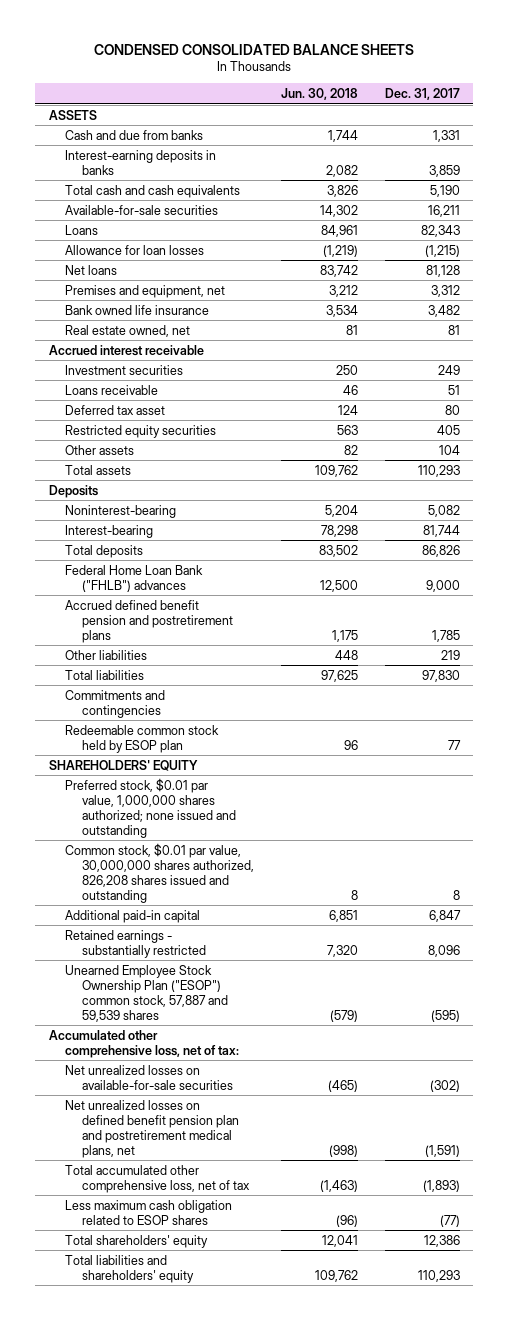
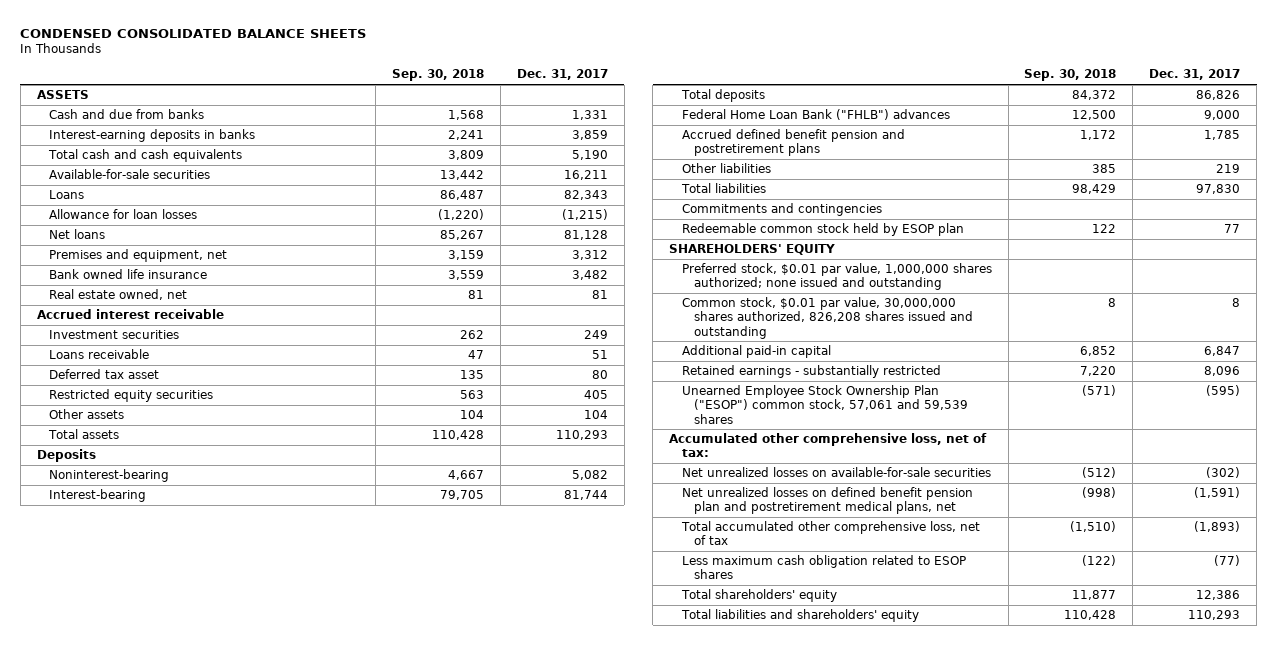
[280,88,358,101] Jun. 30, 2018 -> none
none -> [392,69,485,82] Sep. 30, 2018
[65,964,229,1022] Unearned Employee Stock Ownership Plan ("ESOP") common stock, 57,887 and 59,539 shares -> [681,385,969,424] Unearned Employee Stock Ownership Plan ("ESOP") common stock, 57,061 and 59,539 shares

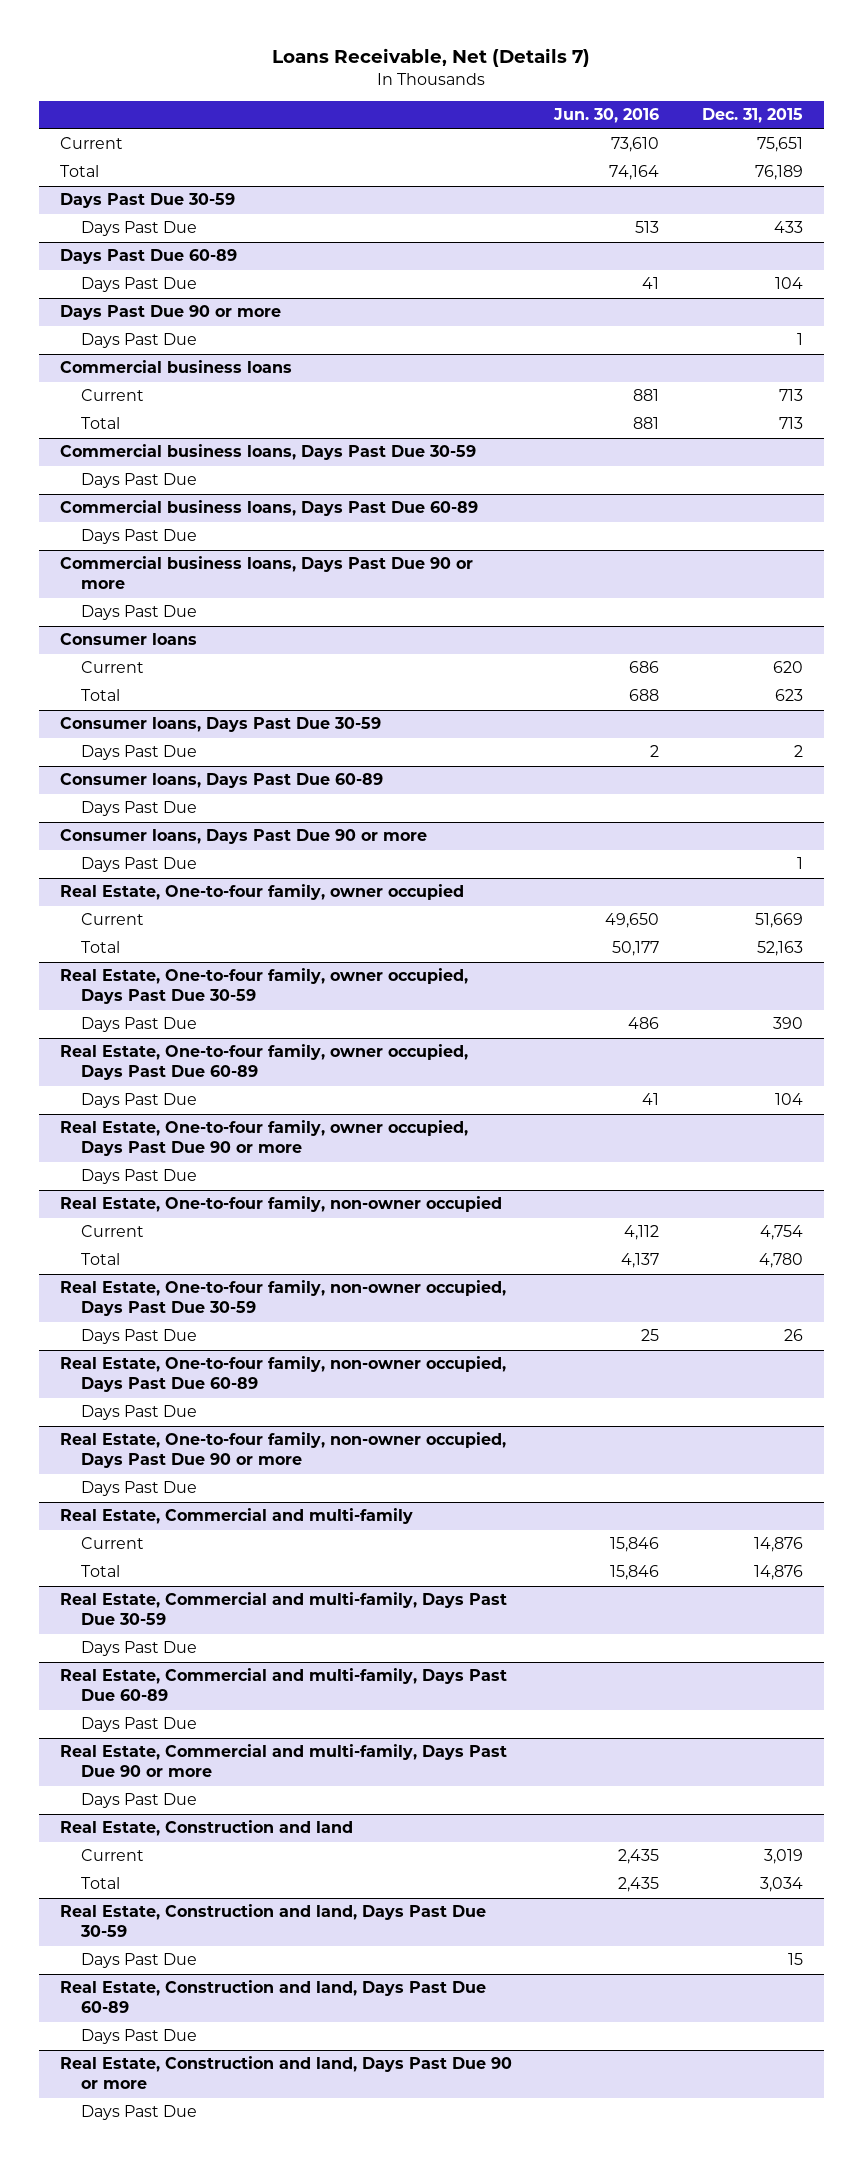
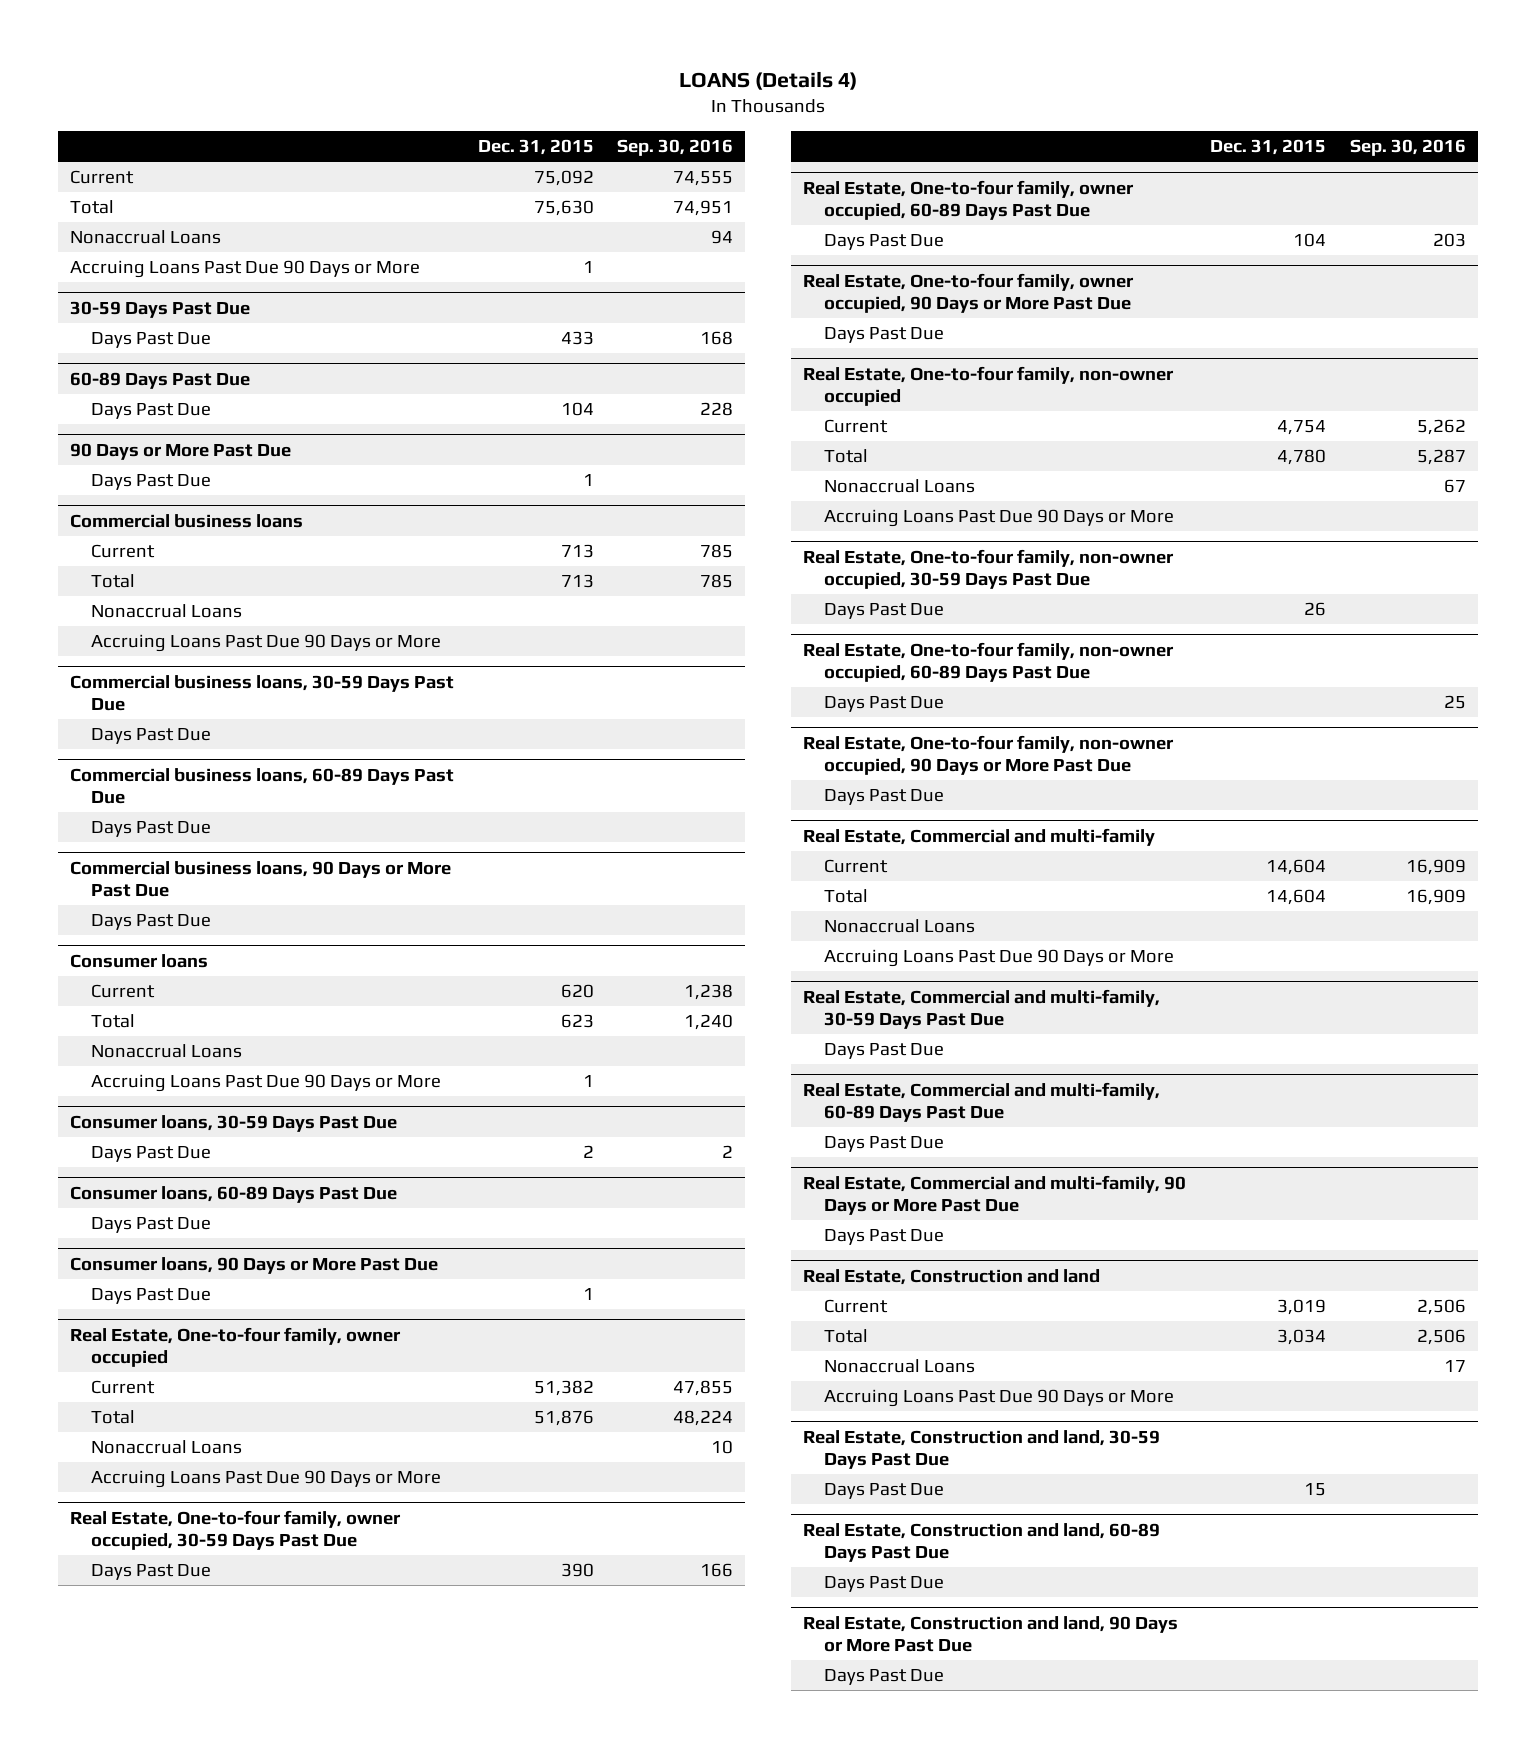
[272,48,591,68] Loans Receivable, Net (Details 7) -> [679,71,858,91] LOANS (Details 4)
[553,108,660,124] Jun. 30, 2016 -> none
none -> [617,138,734,156] Sep. 30, 2016
[756,137,803,153] 75,651 -> [533,170,594,187] 75,092
[754,165,803,181] 76,189 -> [533,200,594,217] 75,630
none -> [70,230,222,245] Nonaccrual Loans
none -> [70,260,421,279] Accruing Loans Past Due 90 Days or More
[59,193,235,209] Days Past Due 30-59 -> [70,301,251,319] 30-59 Days Past Due
[59,249,237,265] Days Past Due 60-89 -> [70,372,251,390] 60-89 Days Past Due
[59,305,281,321] Days Past Due 90 or more -> [70,443,292,461] 90 Days or More Past Due
none -> [91,604,243,619] Nonaccrual Loans
none -> [91,634,442,653] Accruing Loans Past Due 90 Days or More
[59,444,476,461] Commercial business loans, Days Past Due 30-59 -> [70,675,455,711] Commercial business loans, 30-59 Days Past Due
[59,500,478,517] Commercial business loans, Days Past Due 60-89 -> [70,768,455,804] Commercial business loans, 60-89 Days Past Due
[59,556,473,590] Commercial business loans, Days Past Due 90 or more -> [70,861,452,897] Commercial business loans, 90 Days or More Past Due
none -> [91,1044,243,1059] Nonaccrual Loans
none -> [91,1074,442,1093] Accruing Loans Past Due 90 Days or More
[59,717,381,733] Consumer loans, Days Past Due 30-59 -> [70,1115,398,1133] Consumer loans, 30-59 Days Past Due
[59,773,383,789] Consumer loans, Days Past Due 60-89 -> [70,1186,398,1204] Consumer loans, 60-89 Days Past Due
[59,829,427,845] Consumer loans, Days Past Due 90 or more -> [70,1257,439,1275] Consumer loans, 90 Days or More Past Due
[754,913,803,929] 51,669 -> [533,1380,594,1397] 51,382
[756,941,803,957] 52,163 -> [533,1410,594,1427] 51,876
none -> [91,1440,243,1455] Nonaccrual Loans
none -> [91,1470,442,1489] Accruing Loans Past Due 90 Days or More
[59,968,468,1005] Real Estate, One-to-four family, owner occupied, Days Past Due 30-59 -> [70,1510,402,1550] Real Estate, One-to-four family, owner occupied, 30-59 Days Past Due
[59,1044,468,1081] Real Estate, One-to-four family, owner occupied, Days Past Due 60-89 -> [802,180,1134,220] Real Estate, One-to-four family, owner occupied, 60-89 Days Past Due
[59,1120,468,1157] Real Estate, One-to-four family, owner occupied, Days Past Due 90 or more -> [802,273,1134,313] Real Estate, One-to-four family, owner occupied, 90 Days or More Past Due
none -> [823,479,975,494] Nonaccrual Loans
none -> [823,509,1174,528] Accruing Loans Past Due 90 Days or More
[59,1280,506,1317] Real Estate, One-to-four family, non-owner occupied, Days Past Due 30-59 -> [802,549,1174,589] Real Estate, One-to-four family, non-owner occupied, 30-59 Days Past Due
[59,1356,506,1393] Real Estate, One-to-four family, non-owner occupied, Days Past Due 60-89 -> [802,642,1174,682] Real Estate, One-to-four family, non-owner occupied, 60-89 Days Past Due
[59,1432,506,1469] Real Estate, One-to-four family, non-owner occupied, Days Past Due 90 or more -> [802,735,1174,775] Real Estate, One-to-four family, non-owner occupied, 90 Days or More Past Due
[753,1537,803,1553] 14,876 -> [1266,859,1327,876] 14,604
[753,1565,803,1581] 14,876 -> [1266,889,1327,906] 14,604
none -> [823,919,975,934] Nonaccrual Loans
none -> [823,949,1174,968] Accruing Loans Past Due 90 Days or More
[59,1592,507,1626] Real Estate, Commercial and multi-family, Days Past Due 30-59 -> [802,989,1160,1029] Real Estate, Commercial and multi-family, 30-59 Days Past Due
[59,1668,507,1702] Real Estate, Commercial and multi-family, Days Past Due 60-89 -> [802,1082,1160,1122] Real Estate, Commercial and multi-family, 60-89 Days Past Due
[59,1744,507,1778] Real Estate, Commercial and multi-family, Days Past Due 90 or more -> [802,1175,1186,1215] Real Estate, Commercial and multi-family, 90 Days or More Past Due
none -> [823,1359,975,1374] Nonaccrual Loans
none -> [823,1389,1174,1408] Accruing Loans Past Due 90 Days or More
[59,1904,486,1938] Real Estate, Construction and land, Days Past Due 30-59 -> [802,1430,1160,1469] Real Estate, Construction and land, 30-59 Days Past Due
[59,1980,486,2014] Real Estate, Construction and land, Days Past Due 60-89 -> [802,1523,1160,1562] Real Estate, Construction and land, 60-89 Days Past Due
[59,2056,512,2090] Real Estate, Construction and land, Days Past Due 90 or more -> [802,1616,1178,1652] Real Estate, Construction and land, 90 Days or More Past Due

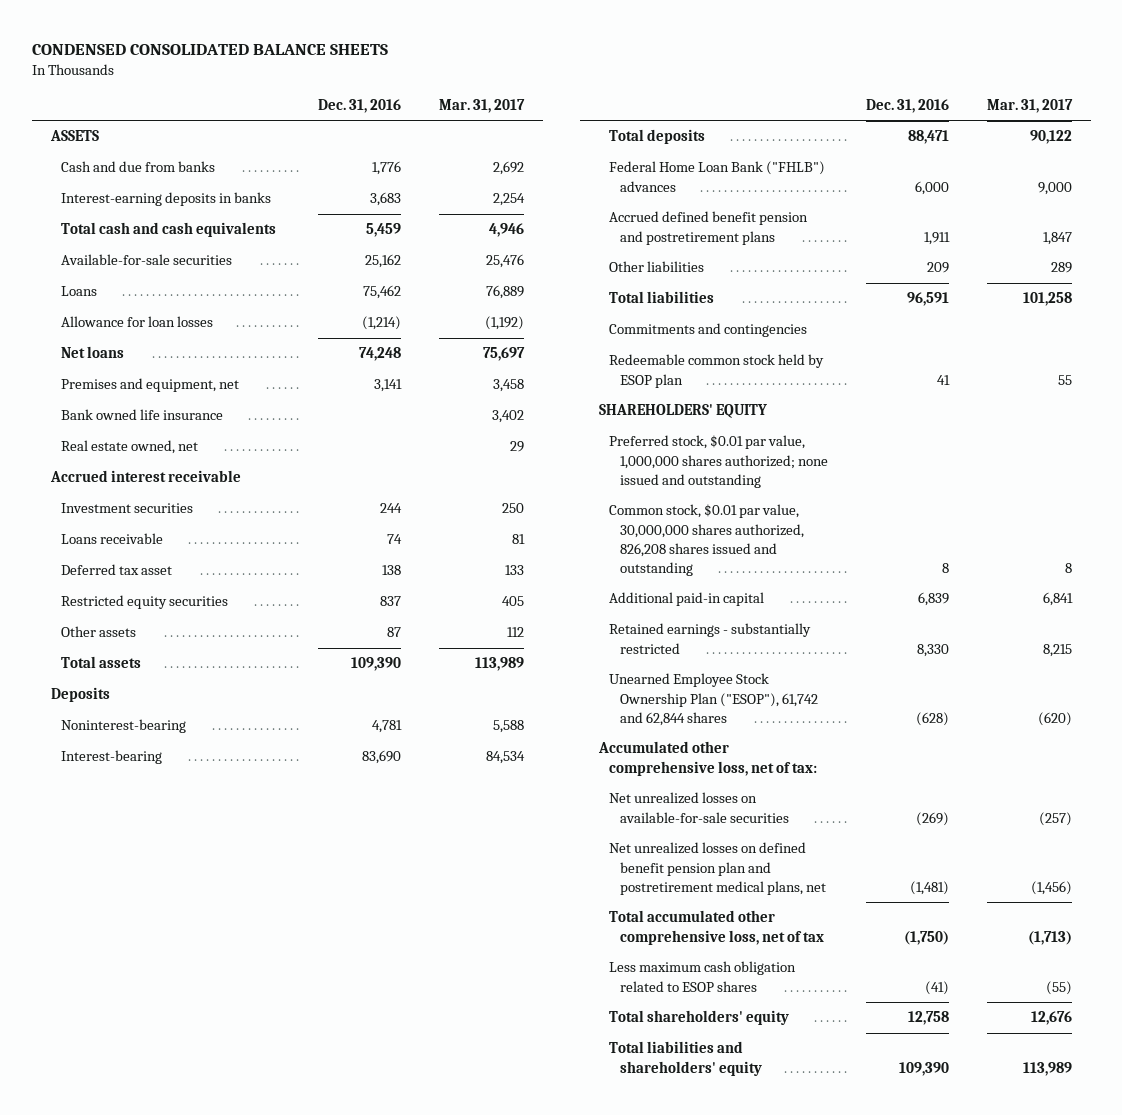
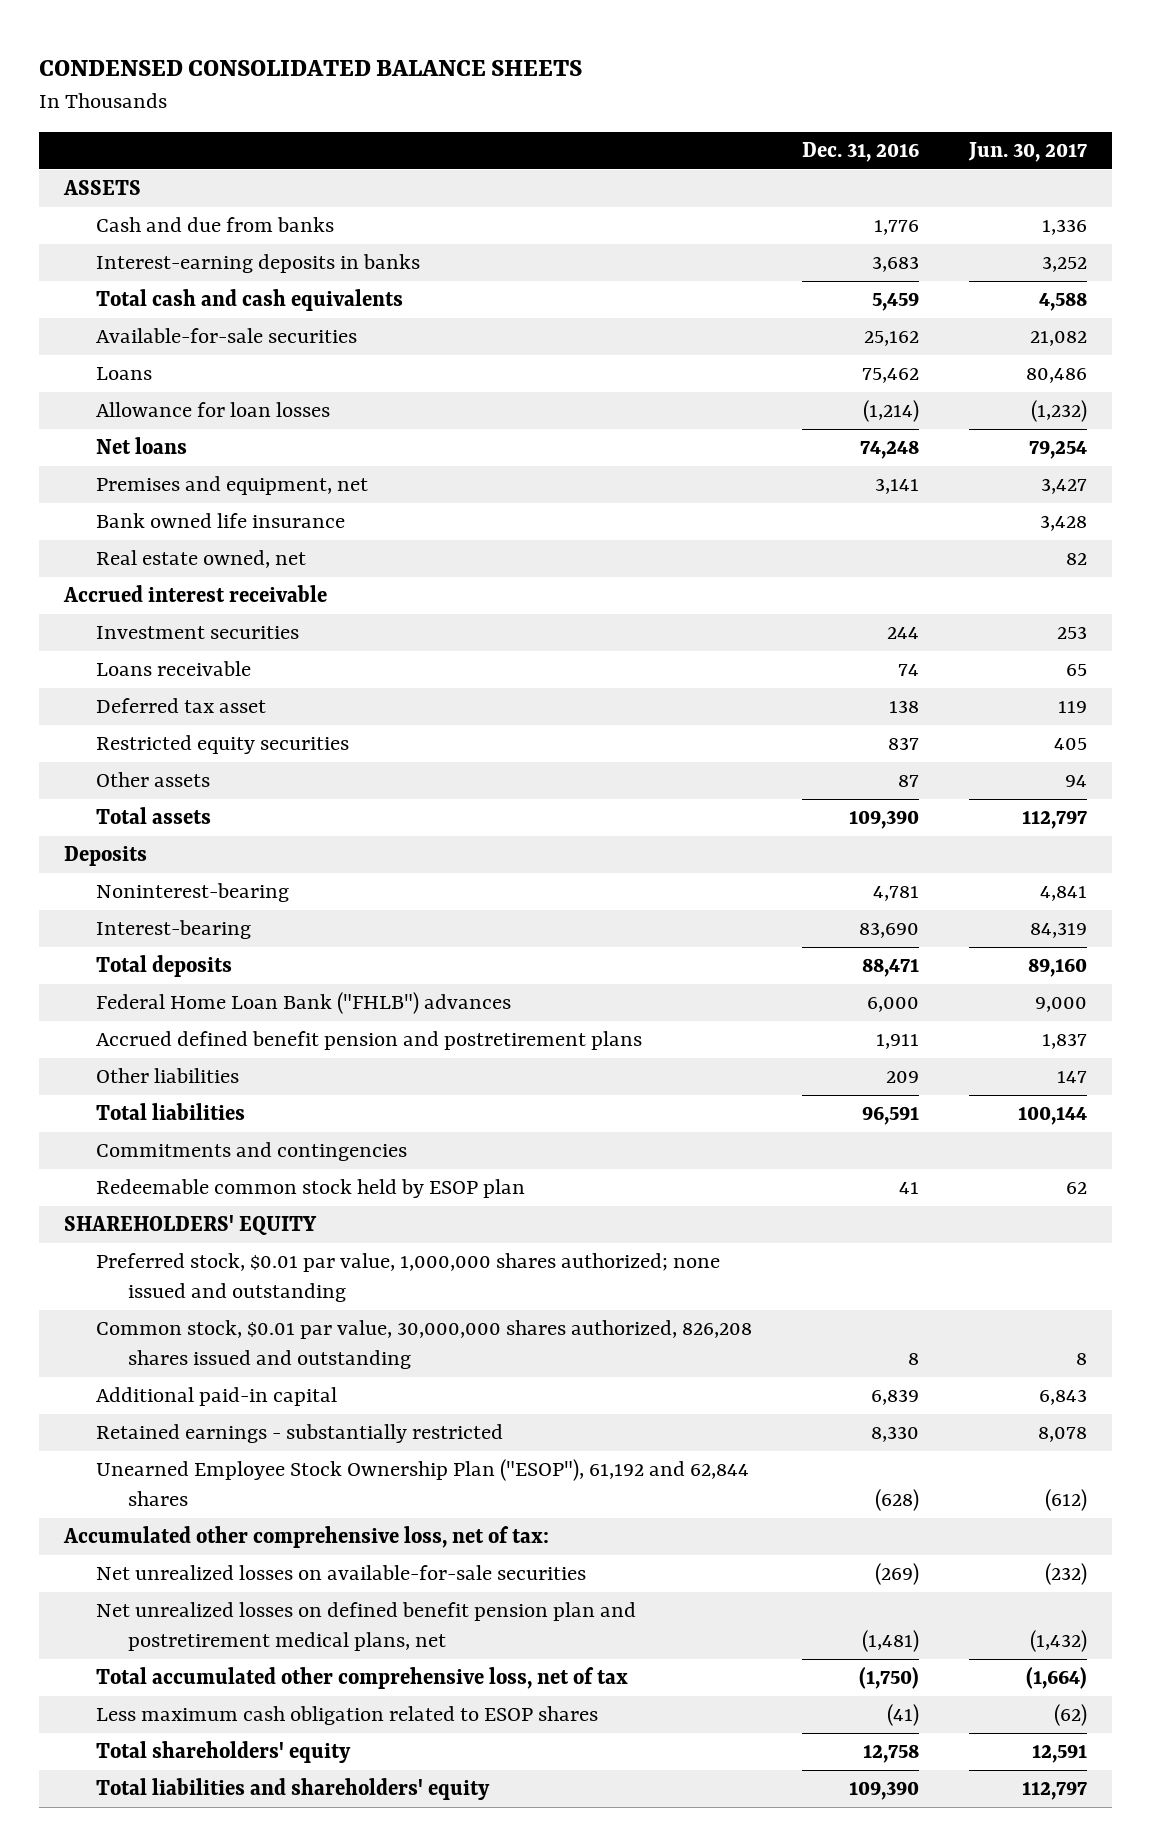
[438,98,525,113] Mar. 31, 2017 -> none
none -> [968,142,1088,163] Jun. 30, 2017
[609,673,819,726] Unearned Employee Stock Ownership Plan ("ESOP"), 61,742 and 62,844 shares -> [95,1459,749,1507] Unearned Employee Stock Ownership Plan ("ESOP"), 61,192 and 62,844 shares

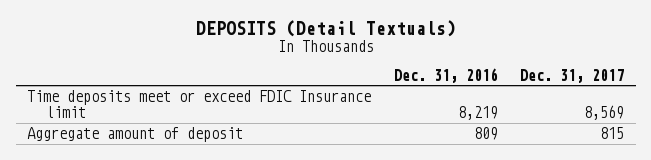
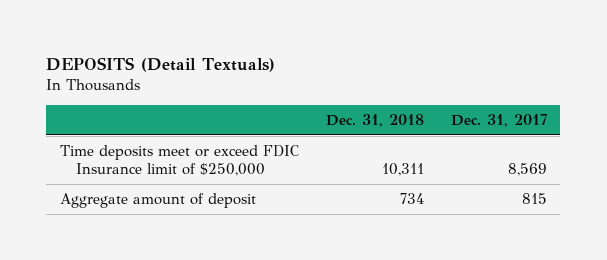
[393,67,498,83] Dec. 31, 2016 -> none
none -> [325,114,424,128] Dec. 31, 2018
[26,90,371,118] Time deposits meet or exceed FDIC Insurance limit -> [59,145,299,177] Time deposits meet or exceed FDIC Insurance limit of $250,000

